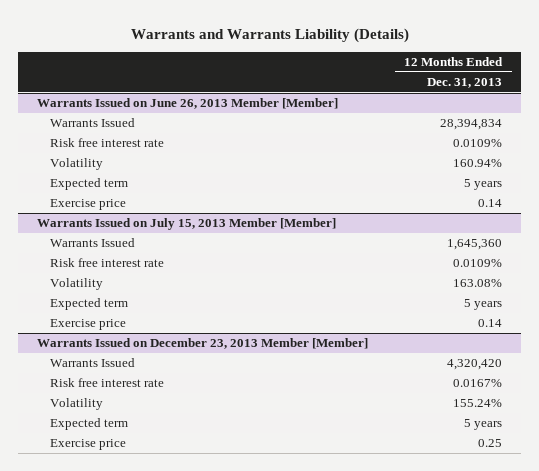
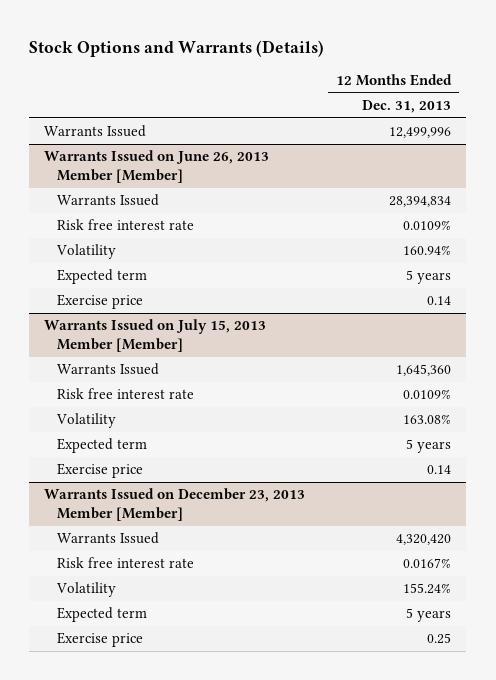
[130,27,409,43] Warrants and Warrants Liability (Details) -> [29,39,325,57] Stock Options and Warrants (Details)
none -> [44,125,147,138] Warrants Issued

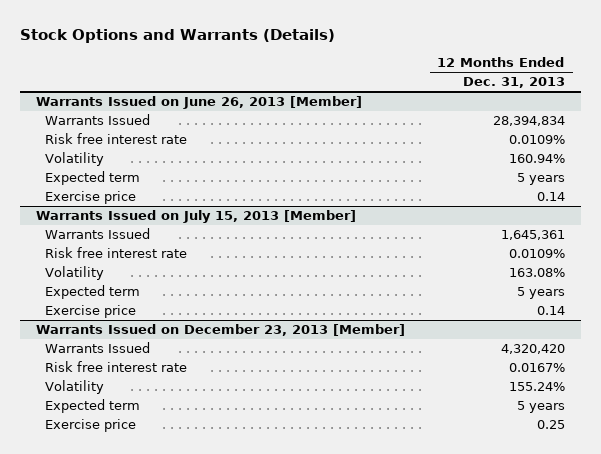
[44,125,147,138] Warrants Issued -> none
[44,150,270,184] Warrants Issued on June 26, 2013 Member [Member] -> [36,96,363,110] Warrants Issued on June 26, 2013 [Member]
[44,319,267,353] Warrants Issued on July 15, 2013 Member [Member] -> [36,210,357,224] Warrants Issued on July 15, 2013 [Member]
[396,364,452,377] 1,645,360 -> [500,230,565,241] 1,645,361
[44,488,306,522] Warrants Issued on December 23, 2013 Member [Member] -> [36,324,406,337] Warrants Issued on December 23, 2013 [Member]

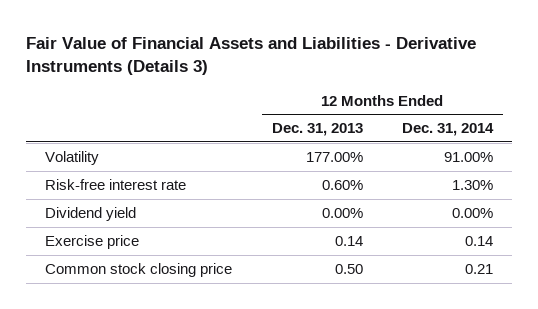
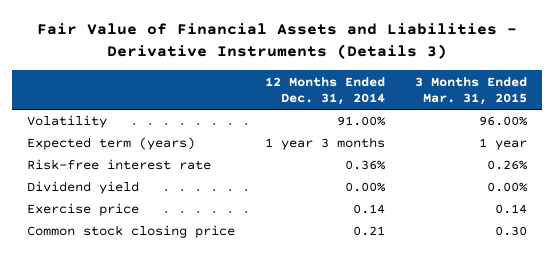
[271,123,363,137] Dec. 31, 2013 -> none
none -> [415,76,528,106] 3 Months Ended Mar. 31, 2015
none -> [26,137,195,151] Expected term (years)
[451,179,493,190] 1.30% -> [345,160,387,171] 0.36%

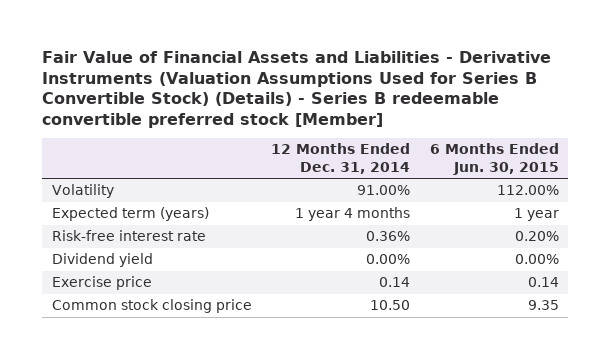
[37,22,518,60] Fair Value of Financial Assets and Liabilities - Derivative Instruments (Details 3) -> [42,50,552,128] Fair Value of Financial Assets and Liabilities - Derivative Instruments (Valuation Assumptions Used for Series B Convertible Stock) (Details) - Series B redeemable convertible preferred stock [Member]
[415,76,528,106] 3 Months Ended Mar. 31, 2015 -> none
none -> [429,143,559,175] 6 Months Ended Jun. 30, 2015
[265,137,386,151] 1 year 3 months -> [295,207,411,222] 1 year 4 months
[353,226,386,237] 0.21 -> [370,300,411,311] 10.50

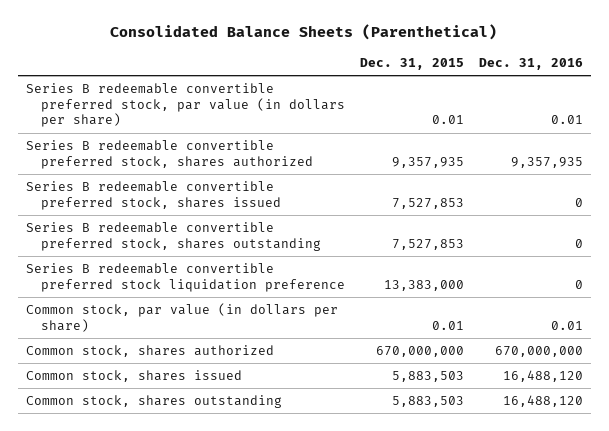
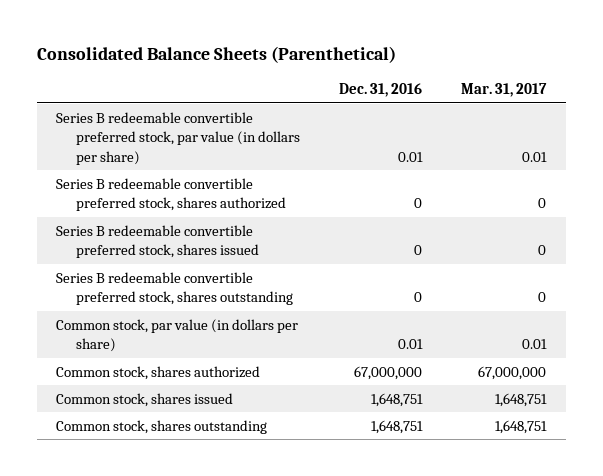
[360,57,465,70] Dec. 31, 2015 -> none
none -> [461,83,548,98] Mar. 31, 2017
[511,156,584,168] 9,357,935 -> [414,198,423,209] 0
[25,262,346,292] Series B redeemable convertible preferred stock liquidation preference -> none
[495,345,584,357] 670,000,000 -> [354,365,423,380] 67,000,000
[503,369,584,382] 16,488,120 -> [371,392,424,407] 1,648,751
[503,394,584,407] 16,488,120 -> [371,419,424,434] 1,648,751

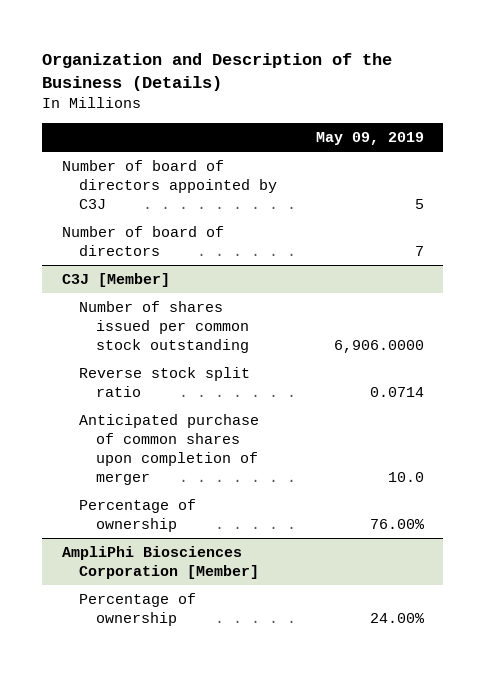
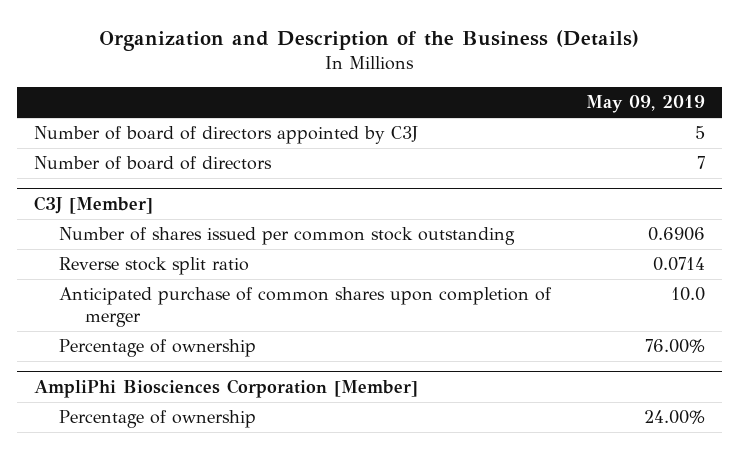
[333,339,424,353] 6,906.0000 -> [647,227,705,242] 0.6906

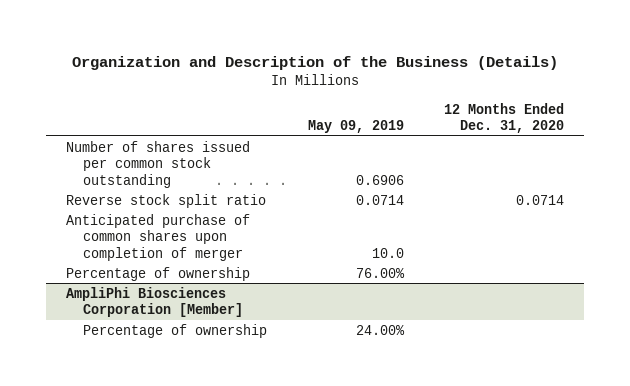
none -> [443,102,564,134] 12 Months Ended Dec. 31, 2020
[33,126,418,145] Number of board of directors appointed by C3J -> none
[33,156,272,171] Number of board of directors -> none
[33,196,153,215] C3J [Member] -> none

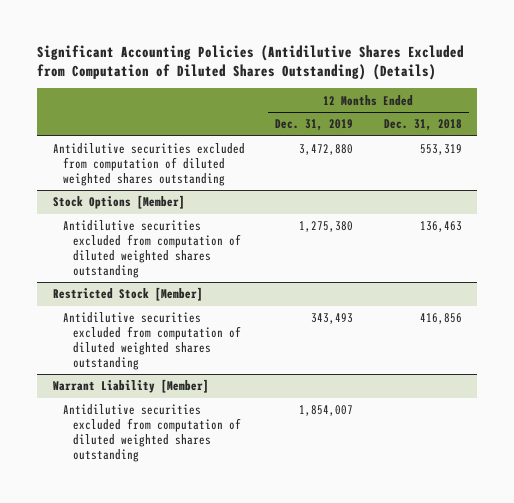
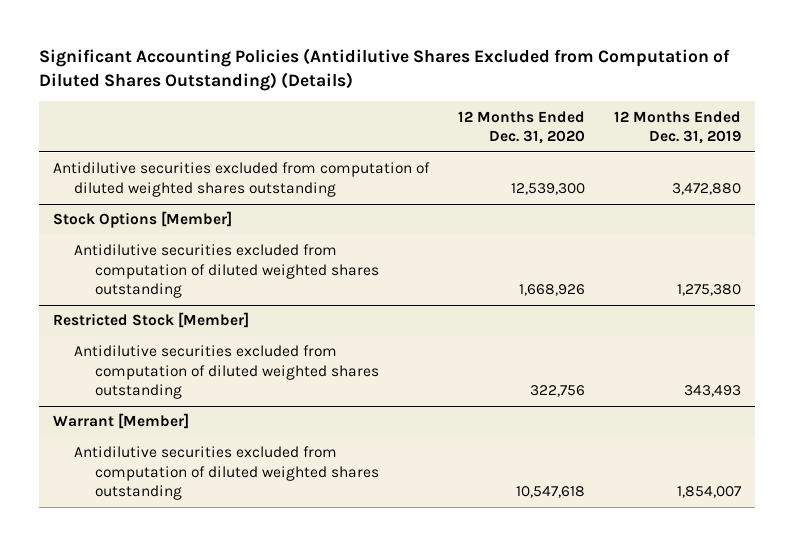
[383,119,462,132] Dec. 31, 2018 -> none
none -> [457,110,585,145] 12 Months Ended Dec. 31, 2020
[52,379,209,394] Warrant Liability [Member] -> [53,413,190,430] Warrant [Member]

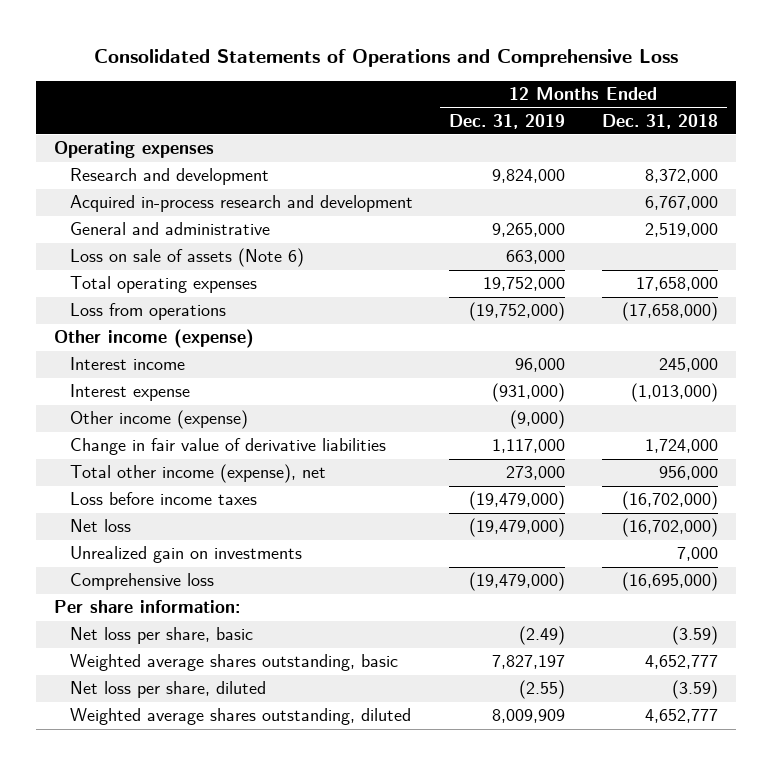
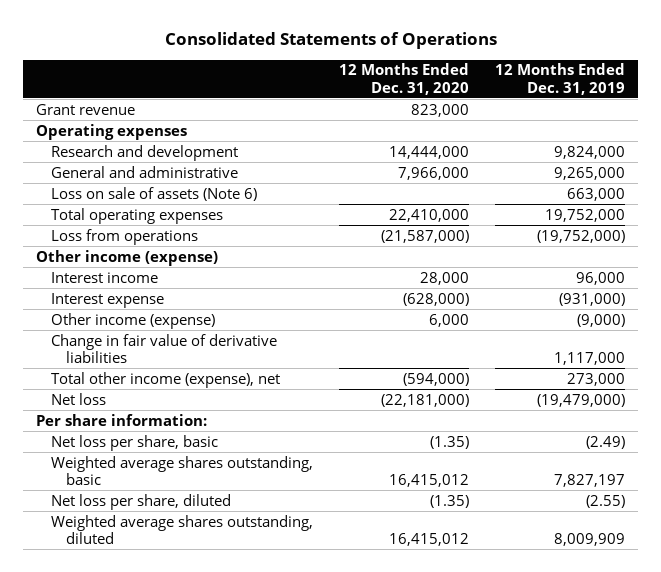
[93,49,678,68] Consolidated Statements of Operations and Comprehensive Loss -> [164,32,497,50] Consolidated Statements of Operations
[601,113,718,129] Dec. 31, 2018 -> none
none -> [339,63,470,95] 12 Months Ended Dec. 31, 2020
none -> [36,103,136,115] Grant revenue
[70,195,414,213] Acquired in-process research and development -> none
[70,492,258,506] Loss before income taxes -> none
[70,546,303,564] Unrealized gain on investments -> none
[70,573,215,591] Comprehensive loss -> none

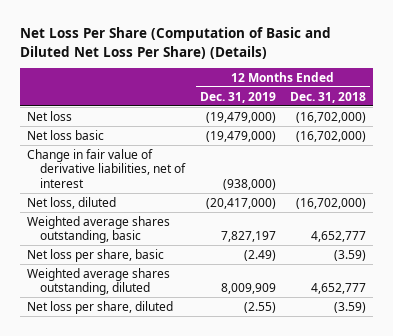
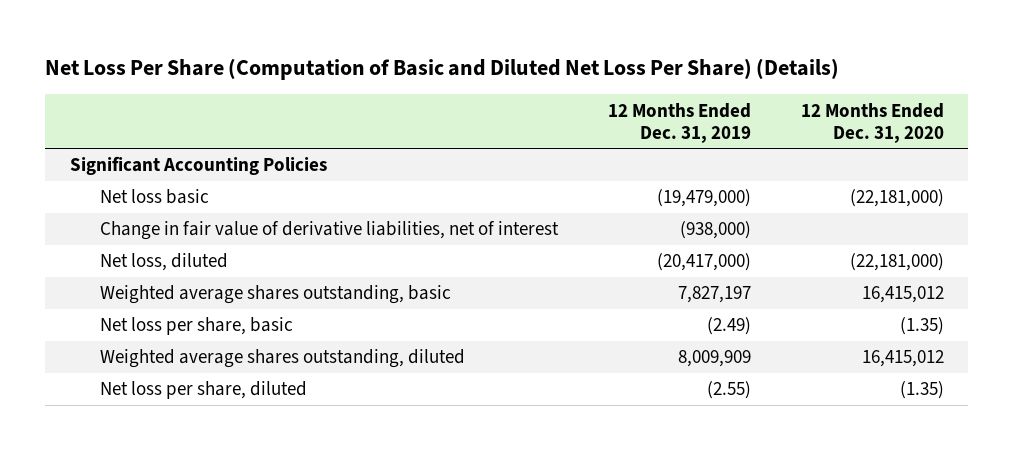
[290,91,367,103] Dec. 31, 2018 -> none
none -> [800,102,944,143] 12 Months Ended Dec. 31, 2020
[27,110,73,121] Net loss -> none
none -> [69,156,327,176] Significant Accounting Policies

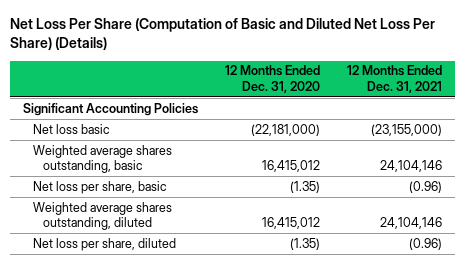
[607,102,751,143] 12 Months Ended Dec. 31, 2019 -> none
none -> [346,65,442,93] 12 Months Ended Dec. 31, 2021
[100,221,560,241] Change in fair value of derivative liabilities, net of interest -> none
[100,253,229,272] Net loss, diluted -> none

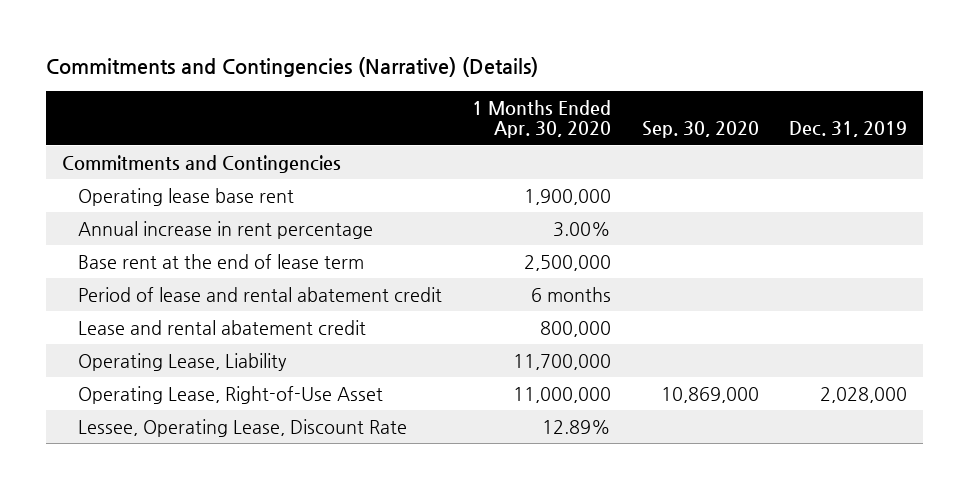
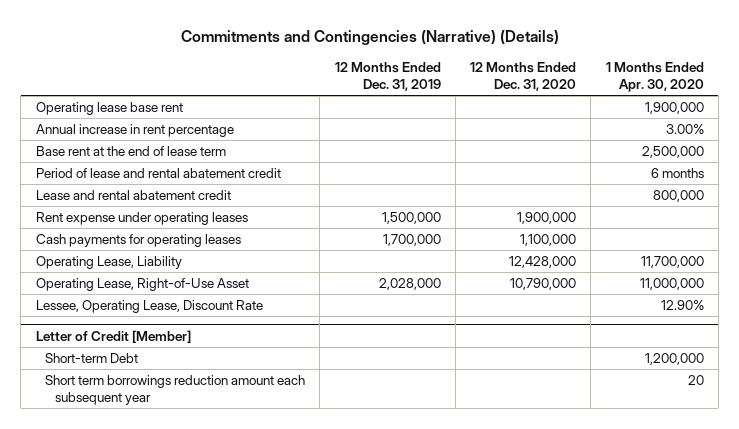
[641,121,759,139] Sep. 30, 2020 -> none
[789,121,908,138] Dec. 31, 2019 -> none
none -> [334,61,441,92] 12 Months Ended Dec. 31, 2019
none -> [470,61,577,92] 12 Months Ended Dec. 31, 2020
[61,154,341,173] Commitments and Contingencies -> none
none -> [35,211,248,225] Rent expense under operating leases
none -> [35,233,241,247] Cash payments for operating leases
[542,419,612,434] 12.89% -> [660,299,704,310] 12.90%
none -> [35,329,191,343] Letter of Credit [Member]
none -> [45,352,139,363] Short-term Debt
none -> [45,374,306,406] Short term borrowings reduction amount each subsequent year

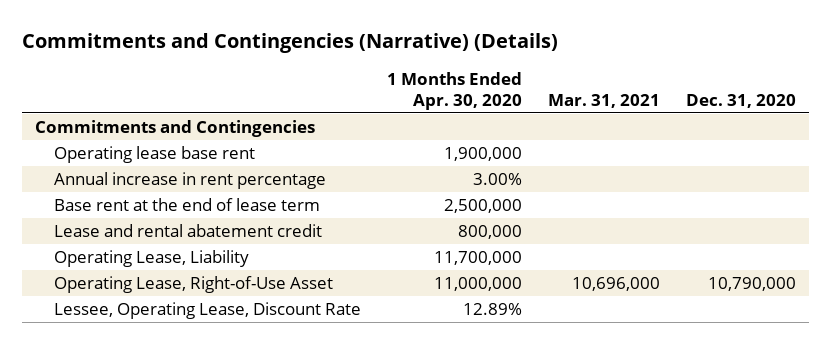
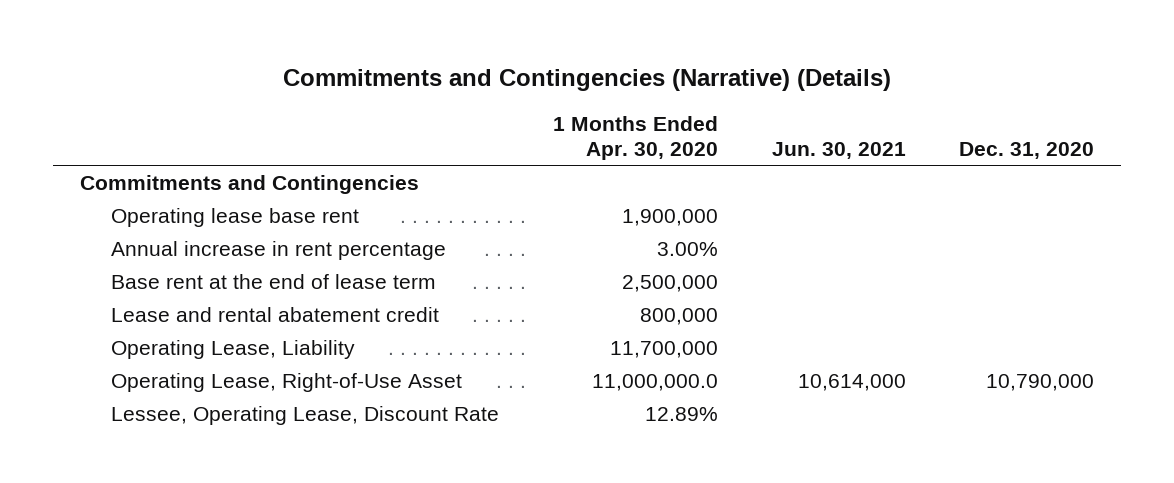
[548,93,661,108] Mar. 31, 2021 -> none
none -> [771,141,906,159] Jun. 30, 2021
[433,277,522,292] 11,000,000 -> [591,373,718,391] 11,000,000.0

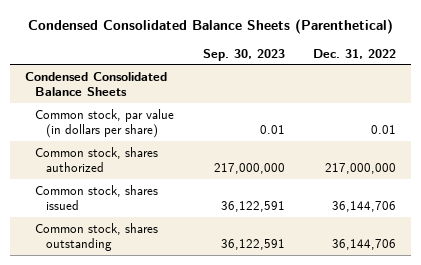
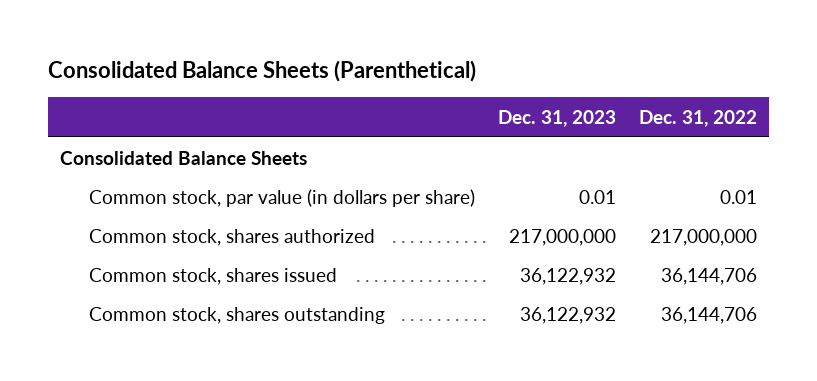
[27,18,393,34] Condensed Consolidated Balance Sheets (Parenthetical) -> [48,60,477,83] Consolidated Balance Sheets (Parenthetical)
[202,48,285,61] Sep. 30, 2023 -> none
none -> [497,110,616,128] Dec. 31, 2023
[24,71,167,96] Condensed Consolidated Balance Sheets -> [60,150,308,165] Consolidated Balance Sheets

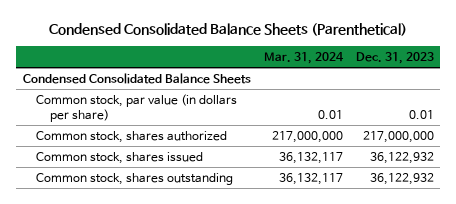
[48,60,477,83] Consolidated Balance Sheets (Parenthetical) -> [49,23,408,37] Condensed Consolidated Balance Sheets (Parenthetical)
[639,110,758,128] Dec. 31, 2022 -> none
none -> [263,52,344,65] Mar. 31, 2024
[60,150,308,165] Consolidated Balance Sheets -> [22,72,251,84] Condensed Consolidated Balance Sheets

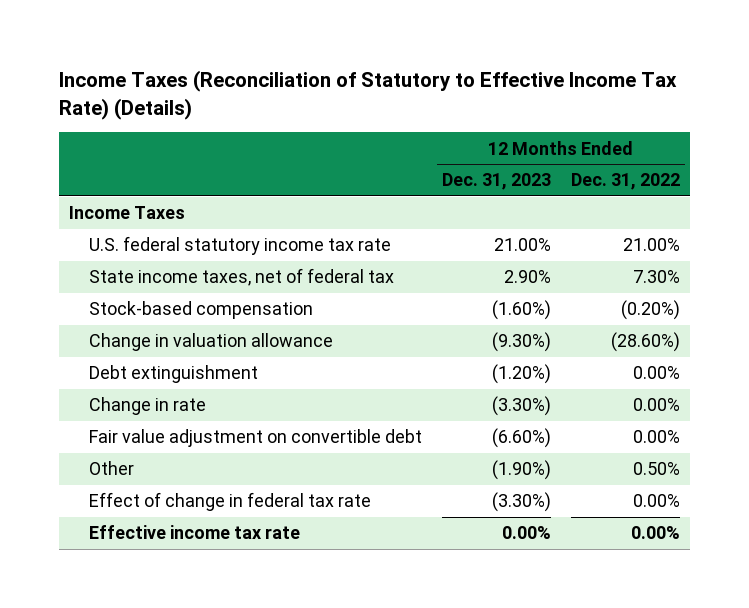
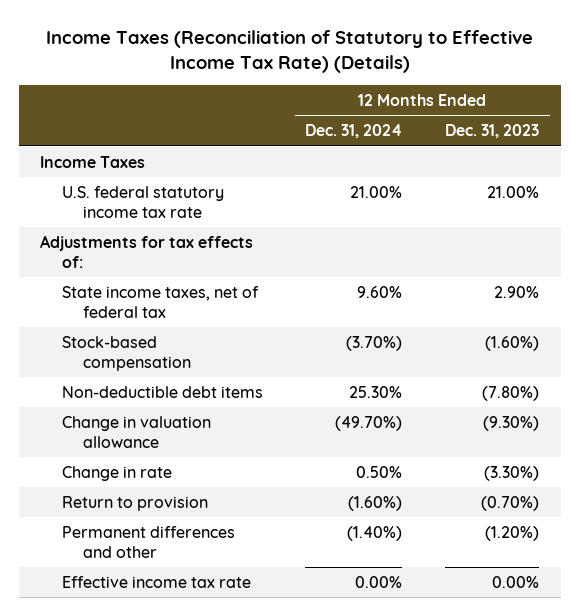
[570,173,680,191] Dec. 31, 2022 -> none
none -> [305,124,403,139] Dec. 31, 2024
none -> [40,234,254,268] Adjustments for tax effects of:
none -> [61,385,263,398] Non-deductible debt items
[88,365,258,384] Debt extinguishment -> none
[88,429,422,448] Fair value adjustment on convertible debt -> none
[88,461,134,476] Other -> none
[88,492,371,512] Effect of change in federal tax rate -> none
none -> [61,495,208,511] Return to provision
none -> [61,525,235,558] Permanent differences and other

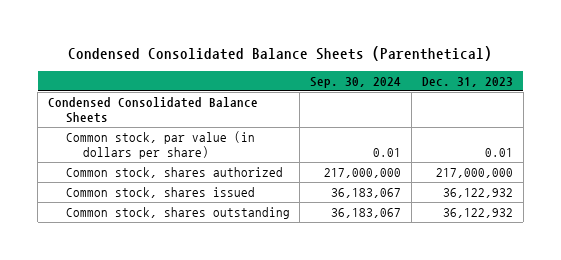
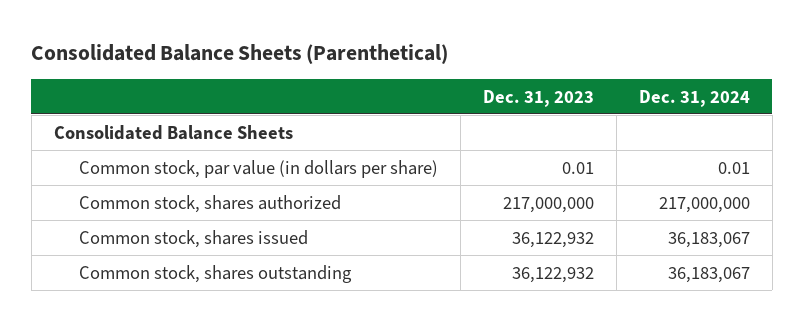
[68,46,493,62] Condensed Consolidated Balance Sheets (Parenthetical) -> [31,44,449,65] Consolidated Balance Sheets (Parenthetical)
[310,77,402,89] Sep. 30, 2024 -> none
none -> [638,89,750,107] Dec. 31, 2024
[48,97,259,124] Condensed Consolidated Balance Sheets -> [53,124,293,140] Consolidated Balance Sheets

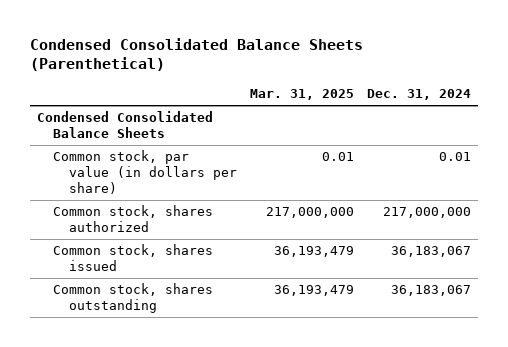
[31,44,449,65] Consolidated Balance Sheets (Parenthetical) -> [29,37,363,72] Condensed Consolidated Balance Sheets (Parenthetical)
[483,89,595,107] Dec. 31, 2023 -> none
none -> [250,88,355,100] Mar. 31, 2025
[53,124,293,140] Consolidated Balance Sheets -> [36,111,213,139] Condensed Consolidated Balance Sheets

